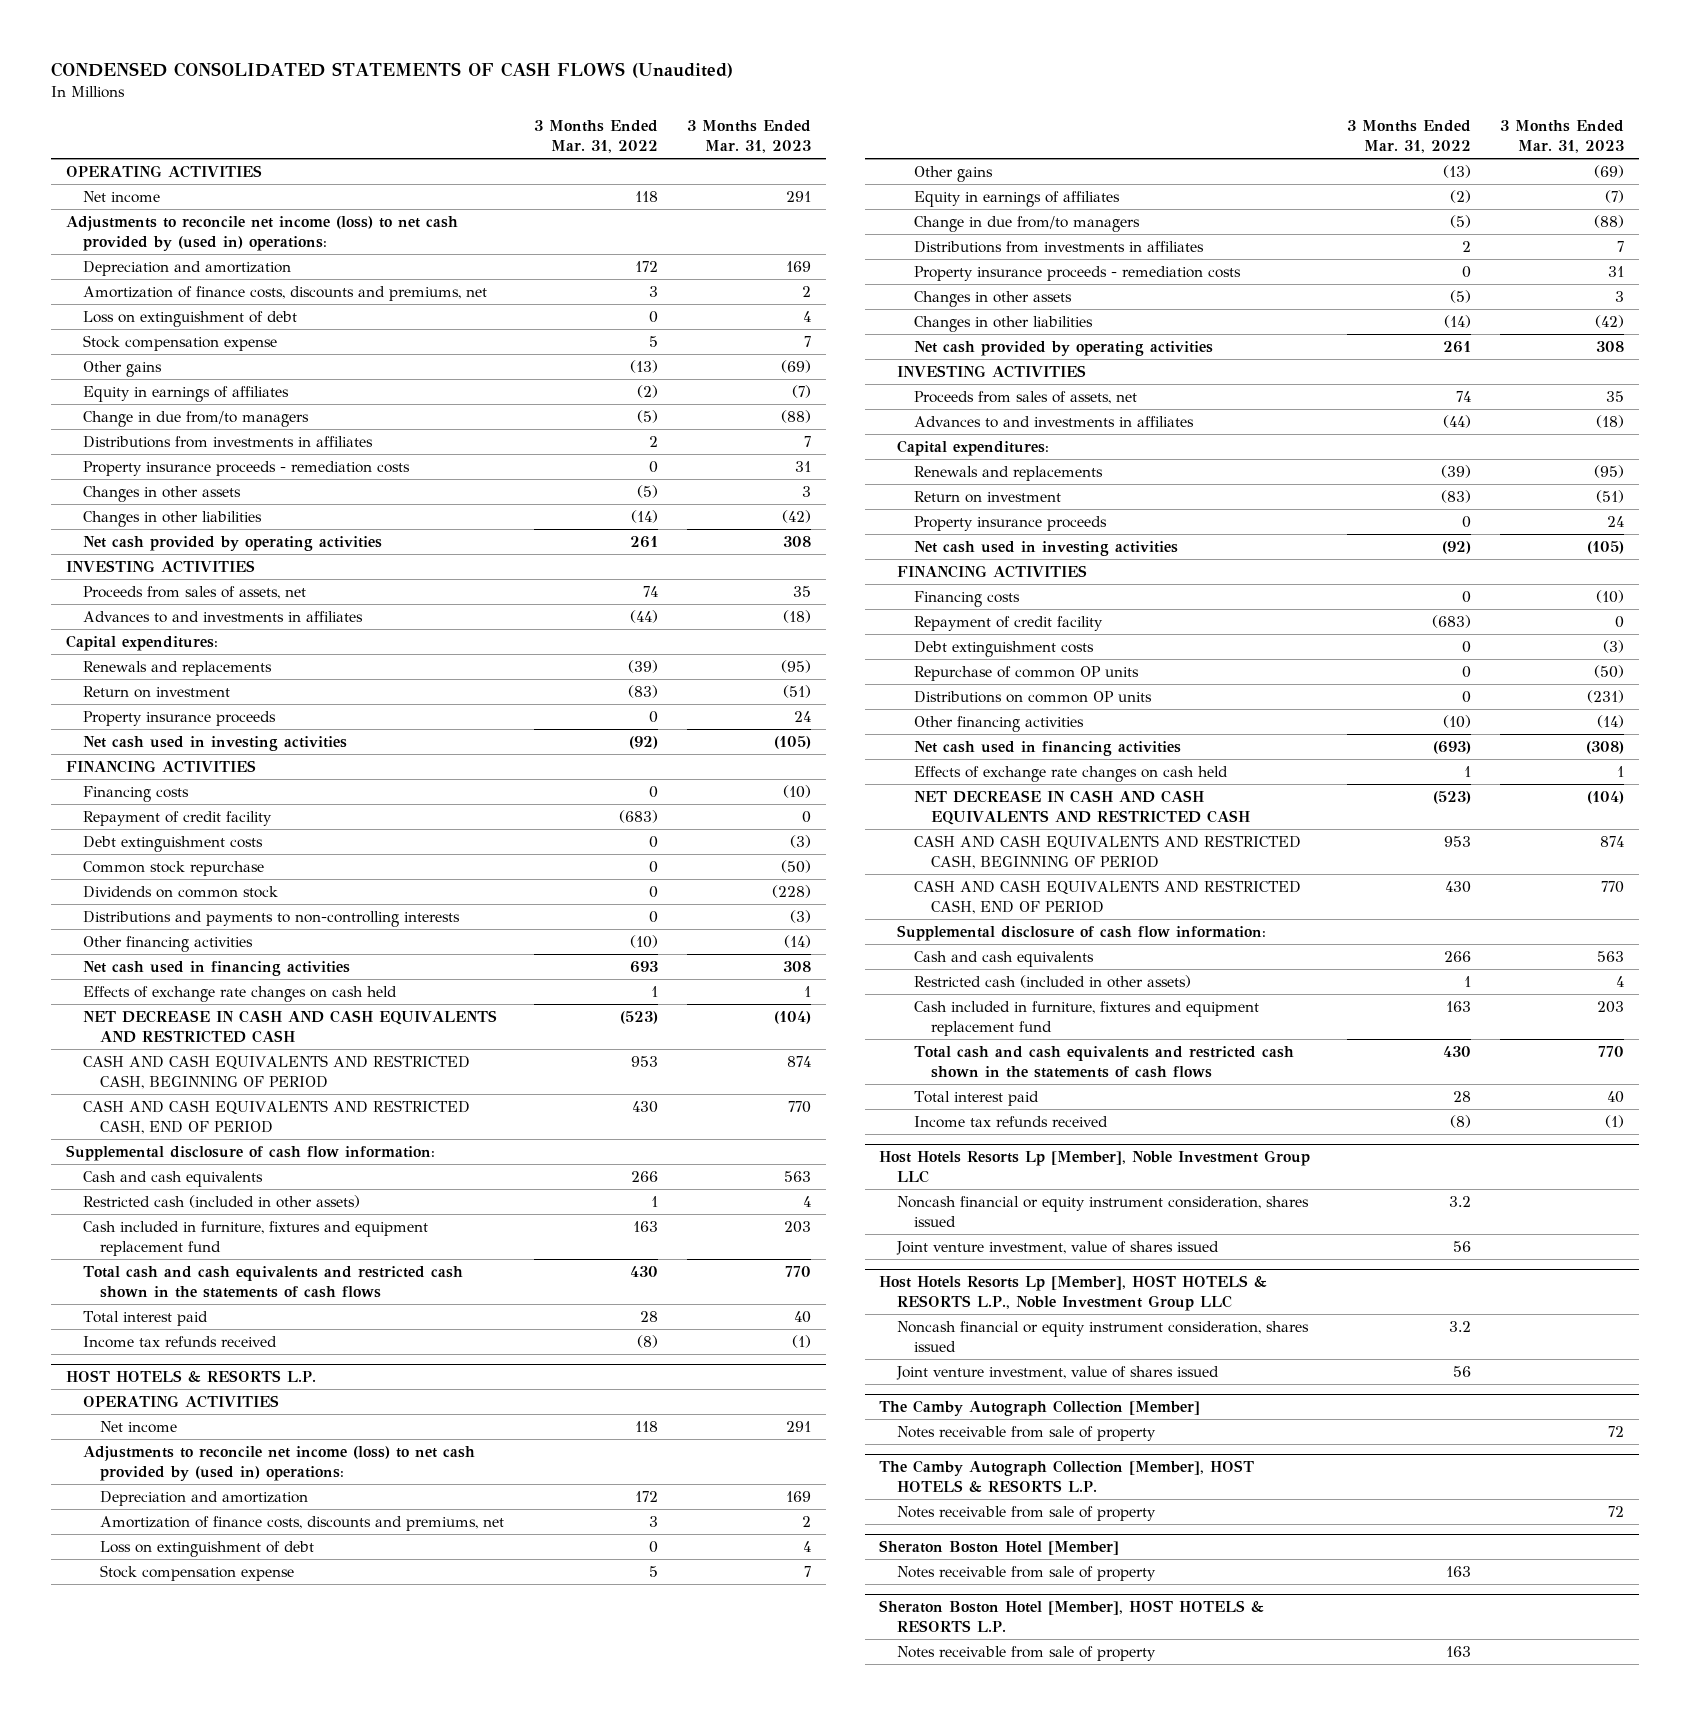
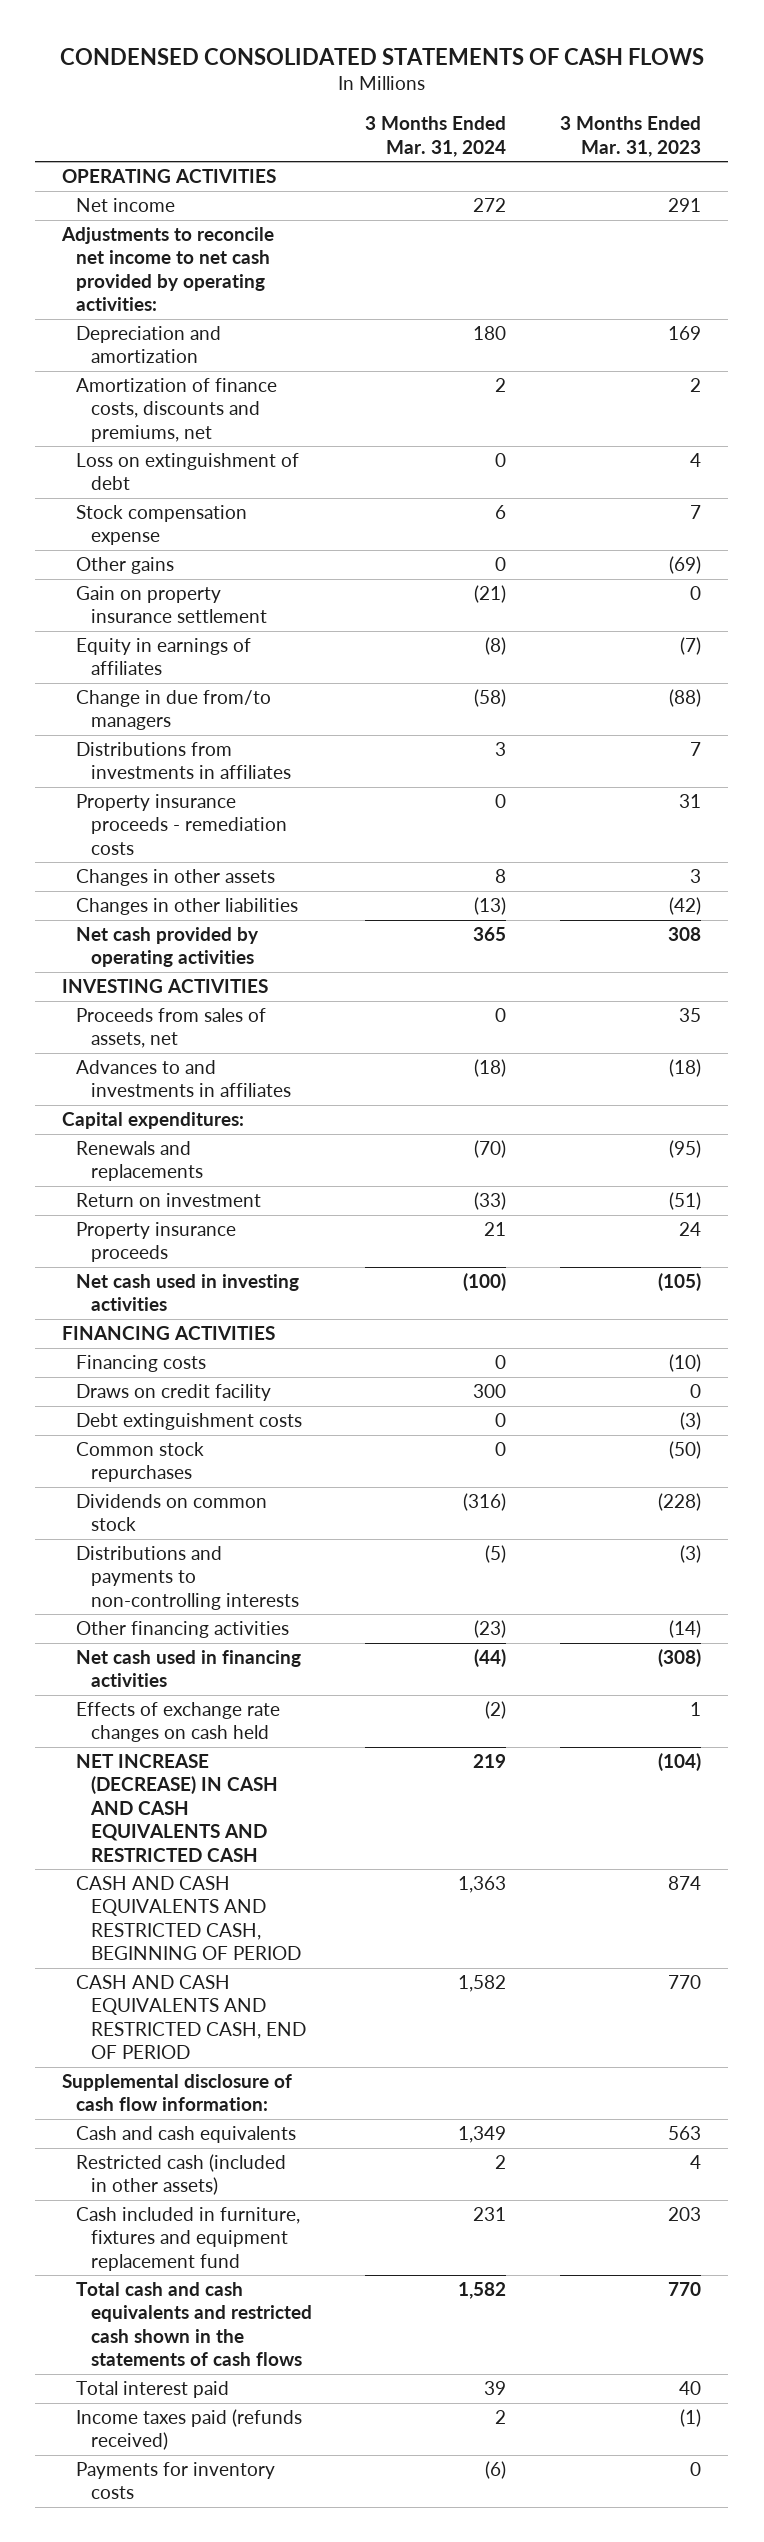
[51,61,734,78] CONDENSED CONSOLIDATED STATEMENTS OF CASH FLOWS (Unaudited) -> [59,47,704,65] CONDENSED CONSOLIDATED STATEMENTS OF CASH FLOWS
[533,119,658,153] 3 Months Ended Mar. 31, 2022 -> none
none -> [365,116,507,157] 3 Months Ended Mar. 31, 2024
[66,216,459,252] Adjustments to reconcile net income (loss) to net cash provided by (used in) operations: -> [61,227,275,312] Adjustments to reconcile net income to net cash provided by operating activities:
none -> [76,586,267,624] Gain on property insurance settlement
[83,811,273,827] Repayment of credit facility -> none
none -> [76,1384,272,1402] Draws on credit facility
[83,861,265,877] Common stock repurchase -> [76,1442,205,1483] Common stock repurchases
[83,961,351,977] Net cash used in financing activities -> none
[83,986,398,1003] Effects of exchange rate changes on cash held -> none
[83,1010,498,1044] NET DECREASE IN CASH AND CASH EQUIVALENTS AND RESTRICTED CASH -> none
[83,1055,471,1090] CASH AND CASH EQUIVALENTS AND RESTRICTED CASH, BEGINNING OF PERIOD -> none
[83,1100,471,1135] CASH AND CASH EQUIVALENTS AND RESTRICTED CASH, END OF PERIOD -> none
[66,1145,436,1162] Supplemental disclosure of cash flow information: -> none
[83,1171,264,1188] Cash and cash equivalents -> none
[83,1195,361,1209] Restricted cash (included in other assets) -> none
[83,1221,429,1257] Cash included in furniture, fixtures and equipment replacement fund -> none
[83,1266,464,1299] Total cash and cash equivalents and restricted cash shown in the statements of cash flows -> none
[83,1311,209,1327] Total interest paid -> none
[83,1336,278,1349] Income tax refunds received -> none
[66,1370,317,1383] HOST HOTELS & RESORTS L.P. -> none
[83,1395,280,1409] OPERATING ACTIVITIES -> none
[100,1421,178,1434] Net income -> none
[83,1446,476,1482] Adjustments to reconcile net income (loss) to net cash provided by (used in) operations: -> none
[100,1491,309,1507] Depreciation and amortization -> none
[100,1516,505,1532] Amortization of finance costs, discounts and premiums, net -> none
[100,1541,315,1558] Loss on extinguishment of debt -> none
[100,1565,295,1582] Stock compensation expense -> none
[913,166,993,183] Other gains -> none
[913,191,1120,208] Equity in earnings of affiliates -> none
[913,216,1140,233] Change in due from/to managers -> none
[913,241,1204,254] Distributions from investments in affiliates -> none
[913,266,1241,282] Property insurance proceeds - remediation costs -> none
[913,291,1072,308] Changes in other assets -> none
[913,316,1093,333] Changes in other liabilities -> none
[913,341,1213,357] Net cash provided by operating activities -> none
[896,365,1086,379] INVESTING ACTIVITIES -> none
[913,391,1137,405] Proceeds from sales of assets, net -> none
[913,416,1194,429] Advances to and investments in affiliates -> none
[896,440,1049,457] Capital expenditures: -> none
[913,466,1103,482] Renewals and replacements -> none
[913,491,1061,504] Return on investment -> none
[913,516,1107,532] Property insurance proceeds -> none
[913,541,1178,557] Net cash used in investing activities -> none
[896,565,1087,579] FINANCING ACTIVITIES -> none
[913,591,1020,608] Financing costs -> none
[913,616,1103,632] Repayment of credit facility -> none
[913,641,1094,658] Debt extinguishment costs -> none
[913,666,1139,682] Repurchase of common OP units -> none
[913,691,1152,704] Distributions on common OP units -> none
[913,716,1084,733] Other financing activities -> none
[913,790,1251,826] NET DECREASE IN CASH AND CASH EQUIVALENTS AND RESTRICTED CASH -> [76,1754,278,1862] NET INCREASE (DECREASE) IN CASH AND CASH EQUIVALENTS AND RESTRICTED CASH
[879,1150,1311,1184] Host Hotels Resorts Lp [Member], Noble Investment Group LLC -> none
[896,1196,1309,1228] Noncash financial or equity instrument consideration, shares issued -> none
[895,1241,1219,1256] Joint venture investment, value of shares issued -> none
[879,1275,1268,1312] Host Hotels Resorts Lp [Member], HOST HOTELS & RESORTS L.P., Noble Investment Group LLC -> none
[896,1321,1309,1353] Noncash financial or equity instrument consideration, shares issued -> none
[895,1366,1219,1381] Joint venture investment, value of shares issued -> none
[879,1400,1201,1417] The Camby Autograph Collection [Member] -> none
[896,1426,1156,1442] Notes receivable from sale of property -> none
[879,1460,1255,1493] The Camby Autograph Collection [Member], HOST HOTELS & RESORTS L.P. -> none
[896,1506,1156,1522] Notes receivable from sale of property -> none
[879,1540,1120,1556] Sheraton Boston Hotel [Member] -> none
[896,1566,1156,1582] Notes receivable from sale of property -> none
[879,1600,1265,1633] Sheraton Boston Hotel [Member], HOST HOTELS & RESORTS L.P. -> none
[896,1646,1156,1662] Notes receivable from sale of property -> none
[913,1116,1108,1129] Income tax refunds received -> [76,2409,303,2451] Income taxes paid (refunds received)
none -> [76,2462,276,2500] Payments for inventory costs

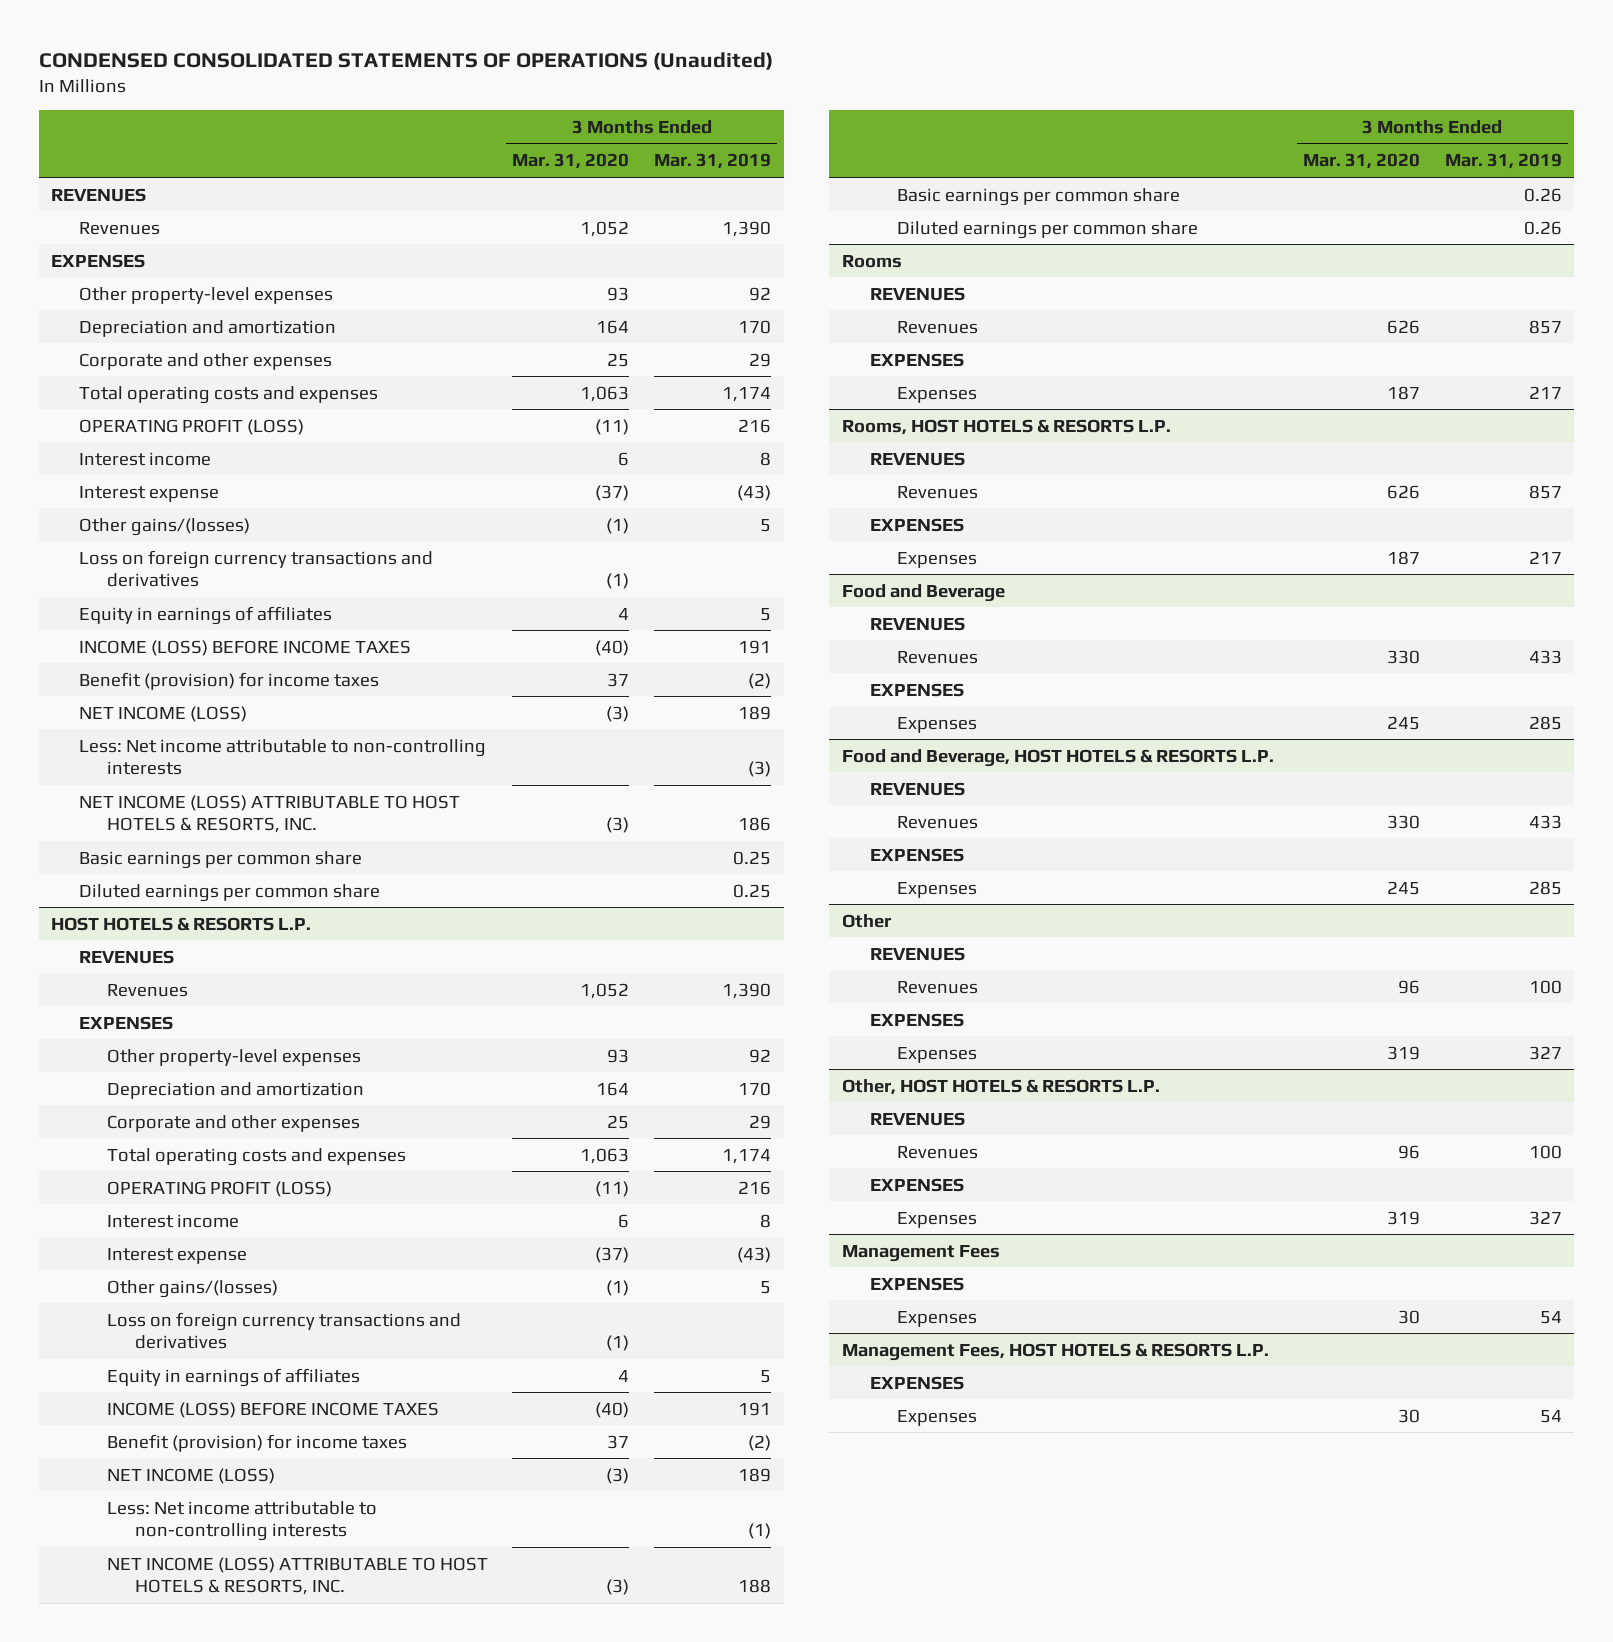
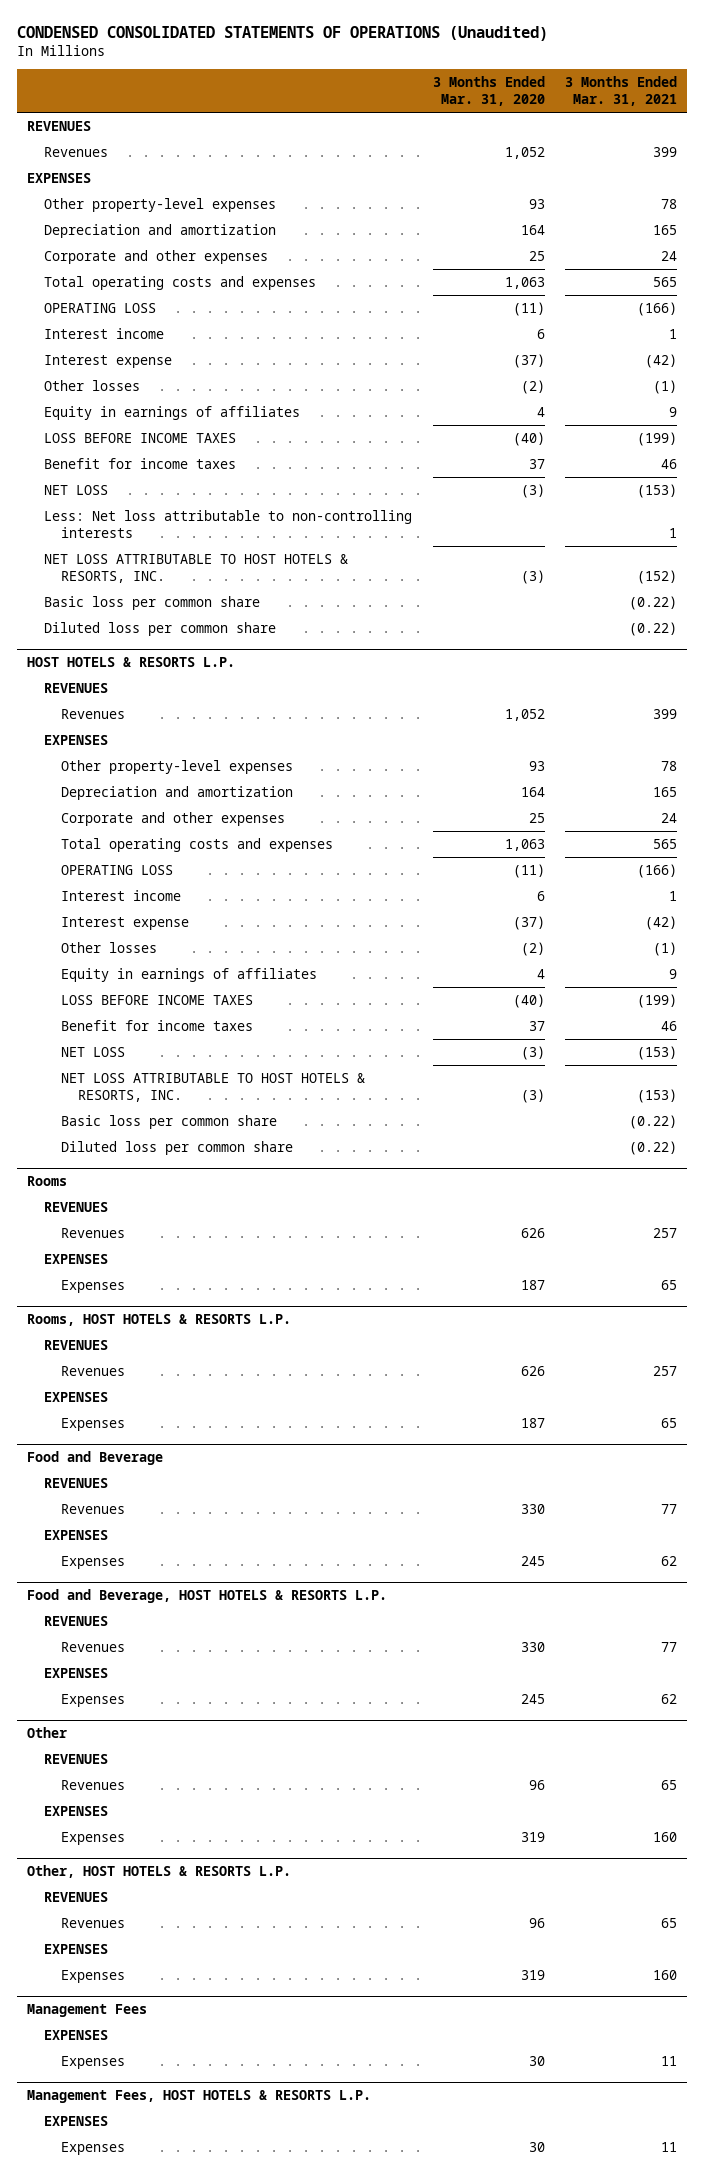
[654,153,772,170] Mar. 31, 2019 -> none
none -> [564,75,677,107] 3 Months Ended Mar. 31, 2021
[78,418,304,435] OPERATING PROFIT (LOSS) -> [44,302,157,313] OPERATING LOSS
[78,549,433,588] Loss on foreign currency transactions and derivatives -> none
[78,517,250,536] Other gains/(losses) -> [44,379,141,391] Other losses
[606,517,630,534] (1) -> [520,379,545,394] (2)
[78,639,411,656] INCOME (LOSS) BEFORE INCOME TAXES -> [44,432,237,443] LOSS BEFORE INCOME TAXES
[78,671,379,690] Benefit (provision) for income taxes -> [44,457,237,469] Benefit for income taxes
[78,705,247,722] NET INCOME (LOSS) -> [44,484,109,495] NET LOSS
[78,738,486,776] Less: Net income attributable to non-controlling interests -> [44,509,413,538] Less: Net loss attributable to non-controlling interests
[78,794,460,834] NET INCOME (LOSS) ATTRIBUTABLE TO HOST HOTELS & RESORTS, INC. -> [44,553,349,583] NET LOSS ATTRIBUTABLE TO HOST HOTELS & RESORTS, INC.
[78,850,362,869] Basic earnings per common share -> [44,595,261,610] Basic loss per common share
[78,883,380,902] Diluted earnings per common share -> [44,621,277,636] Diluted loss per common share
[106,1180,332,1197] OPERATING PROFIT (LOSS) -> [61,864,174,875] OPERATING LOSS
[106,1311,461,1350] Loss on foreign currency transactions and derivatives -> none
[106,1279,278,1298] Other gains/(losses) -> [61,941,158,953] Other losses
[606,1279,630,1296] (1) -> [520,941,545,956] (2)
[106,1500,377,1542] Less: Net income attributable to non-controlling interests -> none
[106,1401,439,1418] INCOME (LOSS) BEFORE INCOME TAXES -> [61,994,254,1005] LOSS BEFORE INCOME TAXES
[106,1433,407,1452] Benefit (provision) for income taxes -> [61,1019,254,1031] Benefit for income taxes
[106,1467,275,1484] NET INCOME (LOSS) -> [61,1046,126,1057] NET LOSS
[106,1556,488,1596] NET INCOME (LOSS) ATTRIBUTABLE TO HOST HOTELS & RESORTS, INC. -> [61,1072,366,1102] NET LOSS ATTRIBUTABLE TO HOST HOTELS & RESORTS, INC.
[897,187,1181,206] Basic earnings per common share -> [61,1114,278,1129] Basic loss per common share
[897,220,1199,239] Diluted earnings per common share -> [61,1140,294,1155] Diluted loss per common share

